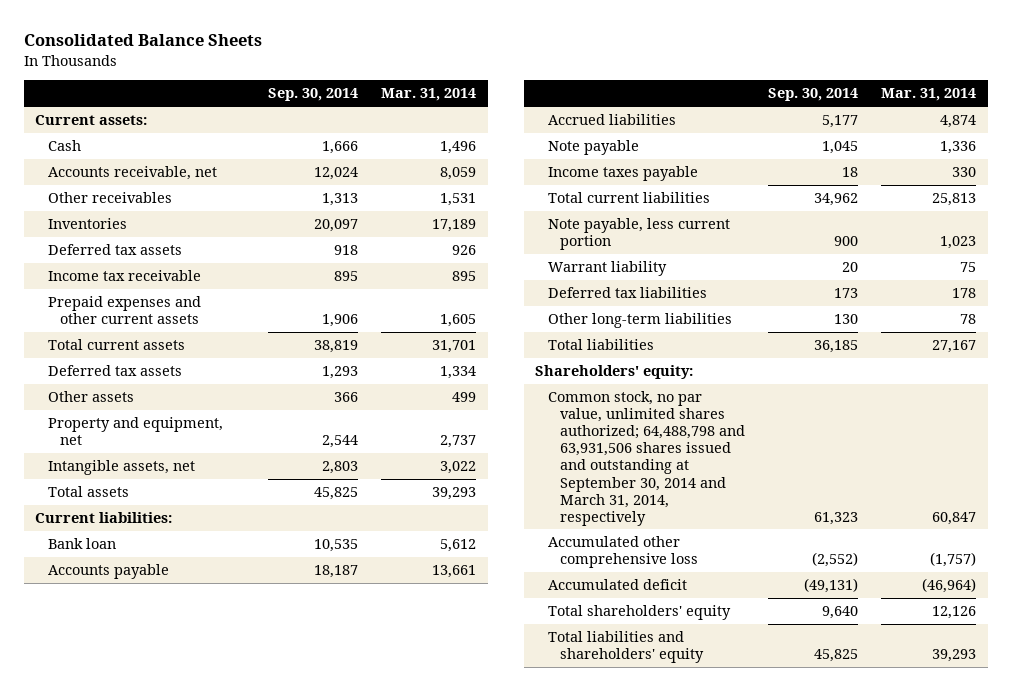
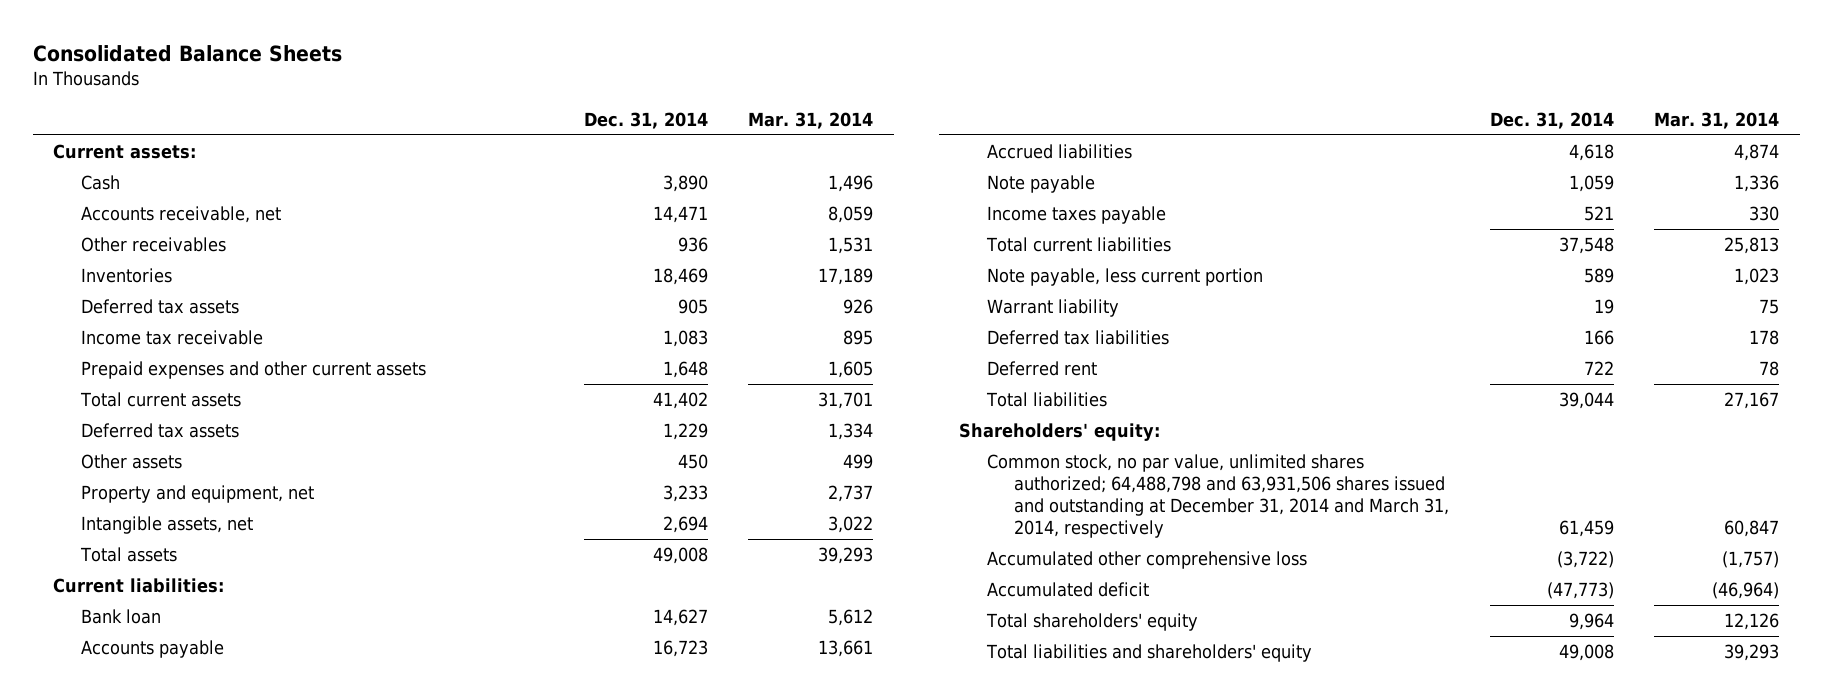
[267,88,358,102] Sep. 30, 2014 -> none
none -> [583,111,708,129] Dec. 31, 2014
[547,313,732,329] Other long-term liabilities -> none
none -> [986,361,1097,377] Deferred rent
[547,391,746,526] Common stock, no par value, unlimited shares authorized; 64,488,798 and 63,931,506 shares issued and outstanding at September 30, 2014 and March 31, 2014, respectively -> [986,454,1449,539] Common stock, no par value, unlimited shares authorized; 64,488,798 and 63,931,506 shares issued and outstanding at December 31, 2014 and March 31, 2014, respectively

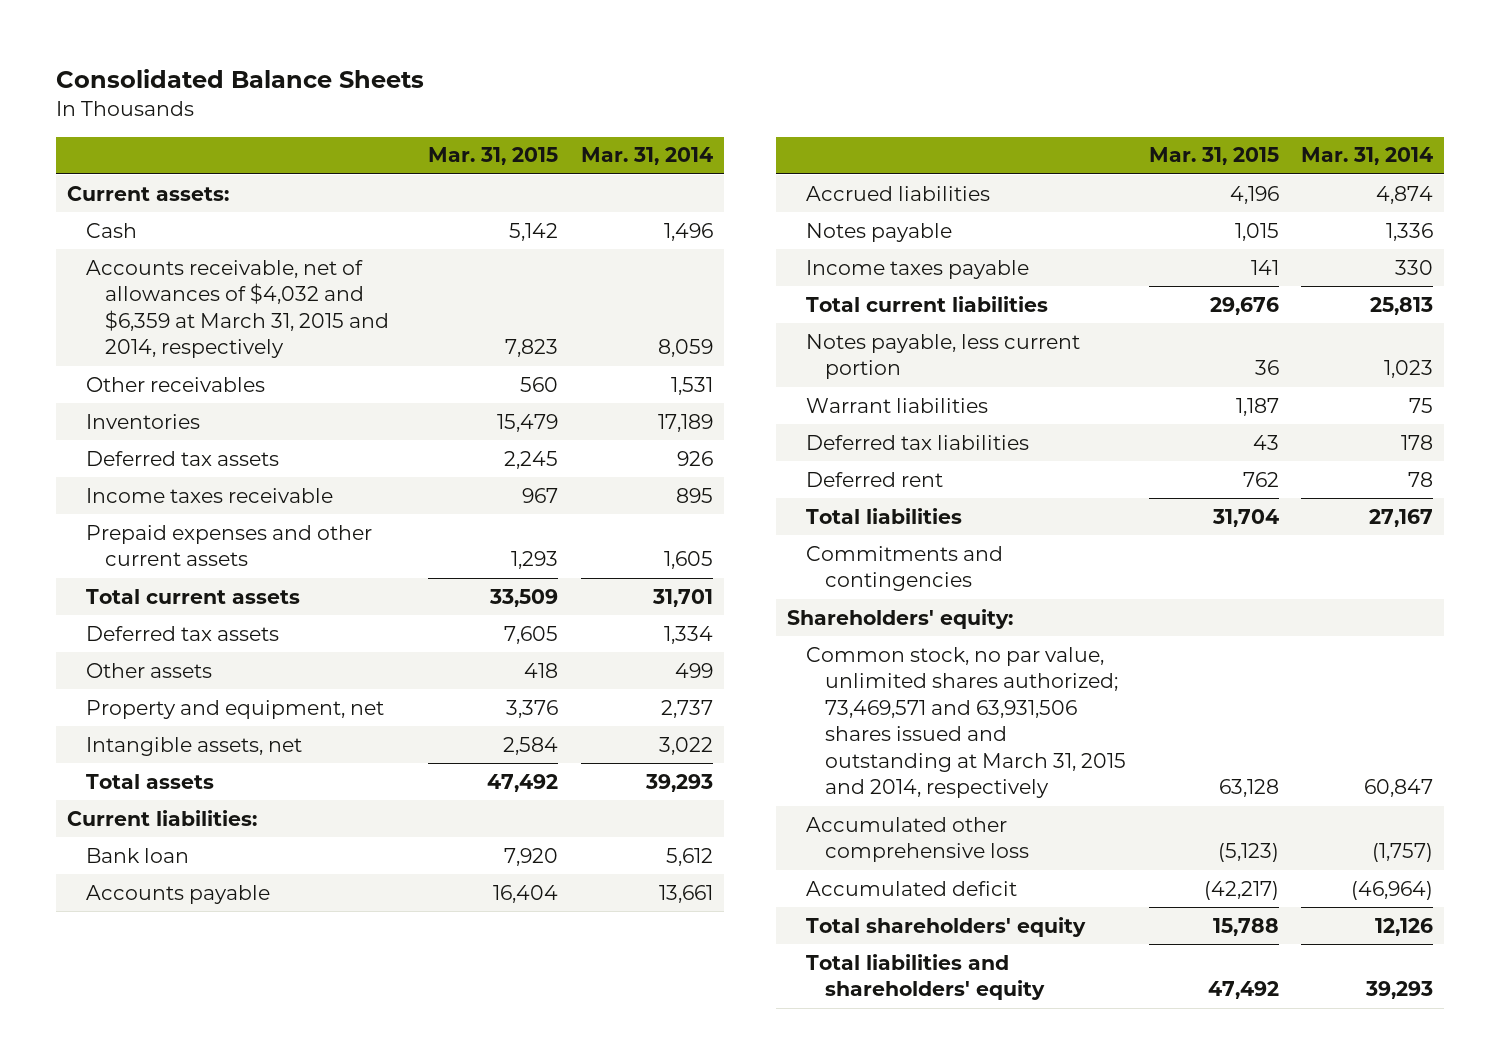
[583,111,708,129] Dec. 31, 2014 -> none
none -> [428,147,559,166] Mar. 31, 2015
[80,206,281,224] Accounts receivable, net -> [85,259,389,359] Accounts receivable, net of allowances of $4,032 and $6,359 at March 31, 2015 and 2014, respectively
[80,330,263,346] Income tax receivable -> [85,487,333,503] Income taxes receivable
[986,175,1095,194] Note payable -> [806,222,953,242] Notes payable
[986,268,1263,287] Note payable, less current portion -> [806,333,1081,380] Notes payable, less current portion
[986,299,1119,318] Warrant liability -> [806,397,989,413] Warrant liabilities
none -> [806,545,1004,592] Commitments and contingencies
[986,454,1449,539] Common stock, no par value, unlimited shares authorized; 64,488,798 and 63,931,506 shares issued and outstanding at December 31, 2014 and March 31, 2014, respectively -> [806,646,1126,799] Common stock, no par value, unlimited shares authorized; 73,469,571 and 63,931,506 shares issued and outstanding at March 31, 2015 and 2014, respectively

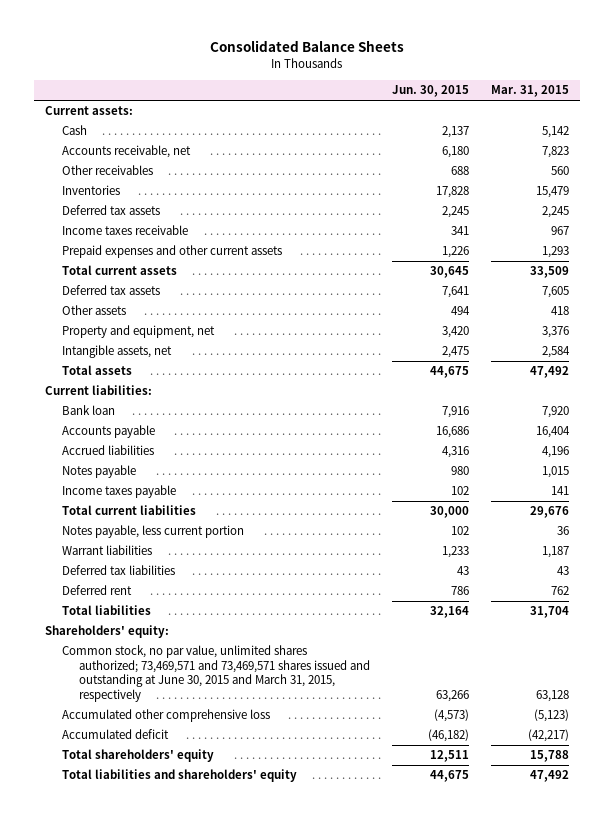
[580,147,713,166] Mar. 31, 2014 -> none
none -> [391,85,469,98] Jun. 30, 2015
[85,259,389,359] Accounts receivable, net of allowances of $4,032 and $6,359 at March 31, 2015 and 2014, respectively -> [62,145,192,159] Accounts receivable, net
[806,545,1004,592] Commitments and contingencies -> none
[806,646,1126,799] Common stock, no par value, unlimited shares authorized; 73,469,571 and 63,931,506 shares issued and outstanding at March 31, 2015 and 2014, respectively -> [62,645,371,702] Common stock, no par value, unlimited shares authorized; 73,469,571 and 73,469,571 shares issued and outstanding at June 30, 2015 and March 31, 2015, respectively

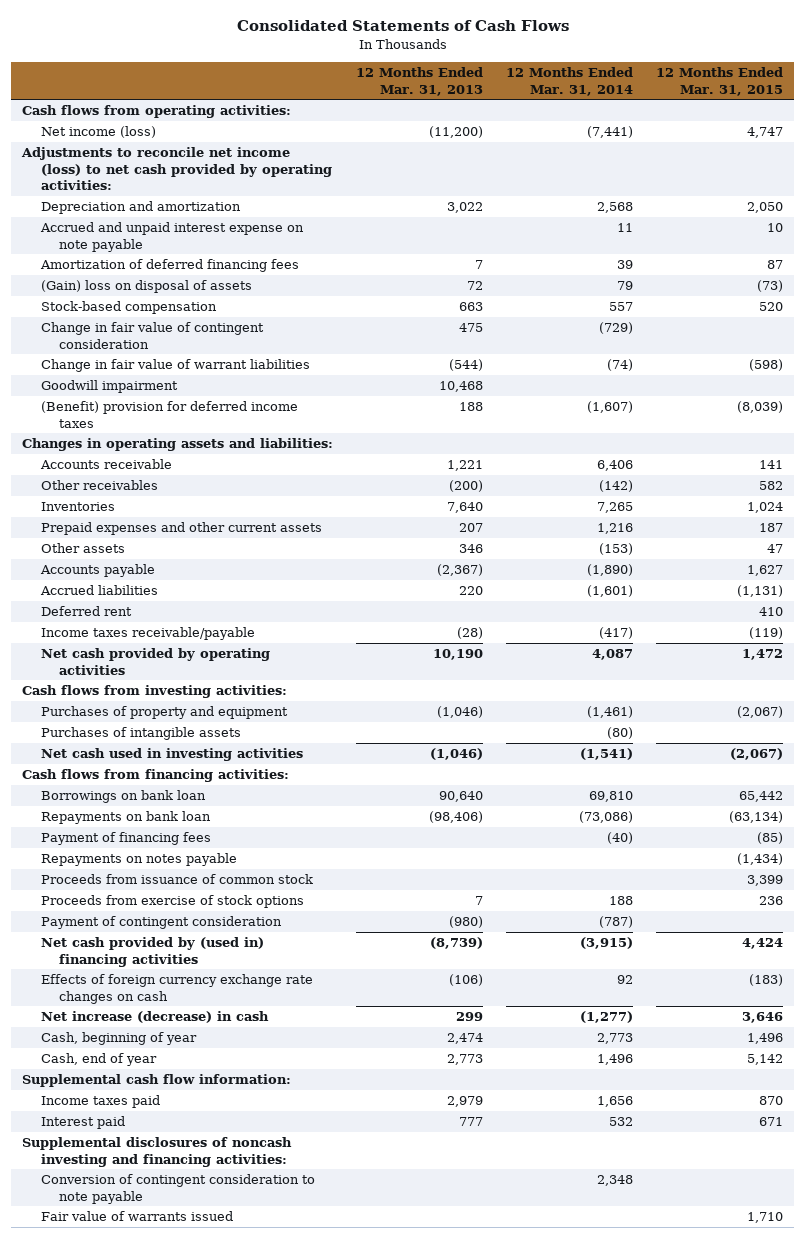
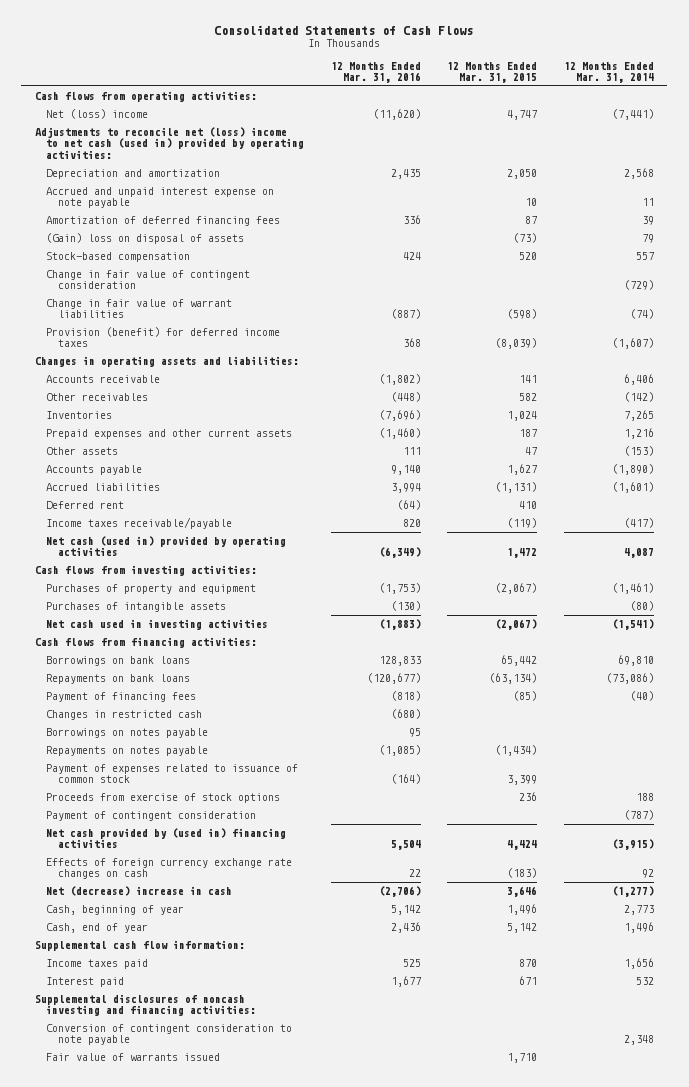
[356,66,484,96] 12 Months Ended Mar. 31, 2013 -> none
none -> [330,61,421,83] 12 Months Ended Mar. 31, 2016
[40,126,156,139] Net income (loss) -> [46,109,149,120] Net (loss) income
[21,147,332,191] Adjustments to reconcile net income (loss) to net cash provided by operating activities: -> [34,127,305,159] Adjustments to reconcile net (loss) income to net cash (used in) provided by operating activities:
[40,380,178,394] Goodwill impairment -> none
[40,401,298,428] (Benefit) provision for deferred income taxes -> [46,327,281,348] Provision (benefit) for deferred income taxes
[40,648,270,675] Net cash provided by operating activities -> [46,536,287,557] Net cash (used in) provided by operating activities
[40,790,206,804] Borrowings on bank loan -> [46,656,191,667] Borrowings on bank loans
[40,811,211,825] Repayments on bank loan -> [46,674,191,685] Repayments on bank loans
none -> [46,710,203,721] Changes in restricted cash
none -> [46,728,209,739] Borrowings on notes payable
[40,874,313,885] Proceeds from issuance of common stock -> [46,764,299,784] Payment of expenses related to issuance of common stock
[40,1011,269,1024] Net increase (decrease) in cash -> [46,886,233,897] Net (decrease) increase in cash

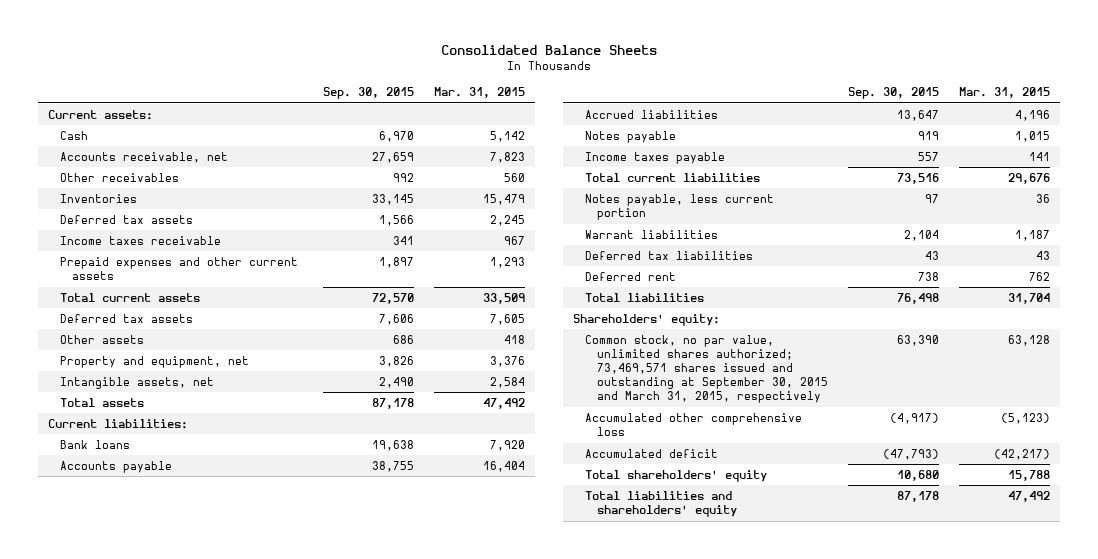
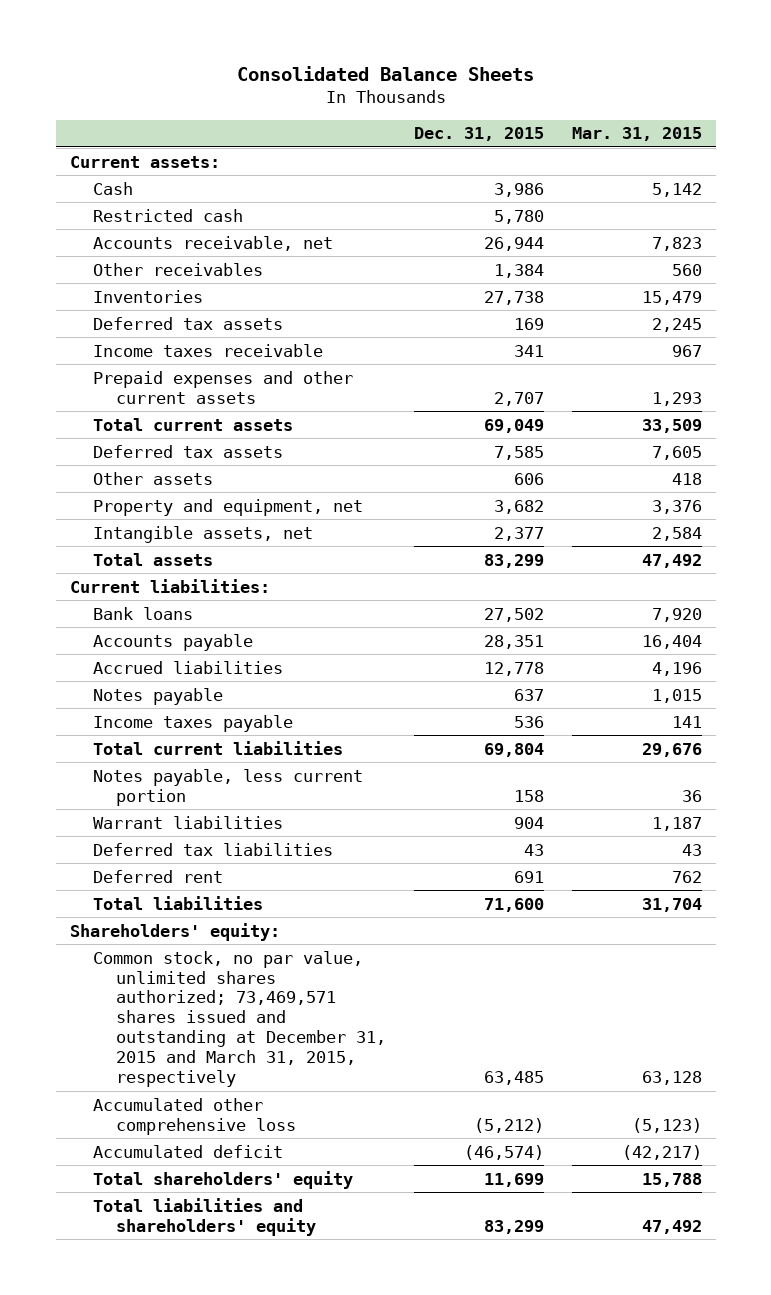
[323,87,415,100] Sep. 30, 2015 -> none
none -> [413,127,544,142] Dec. 31, 2015
none -> [92,208,243,222] Restricted cash
[585,334,829,404] Common stock, no par value, unlimited shares authorized; 73,469,571 shares issued and outstanding at September 30, 2015 and March 31, 2015, respectively -> [92,950,386,1088] Common stock, no par value, unlimited shares authorized; 73,469,571 shares issued and outstanding at December 31, 2015 and March 31, 2015, respectively

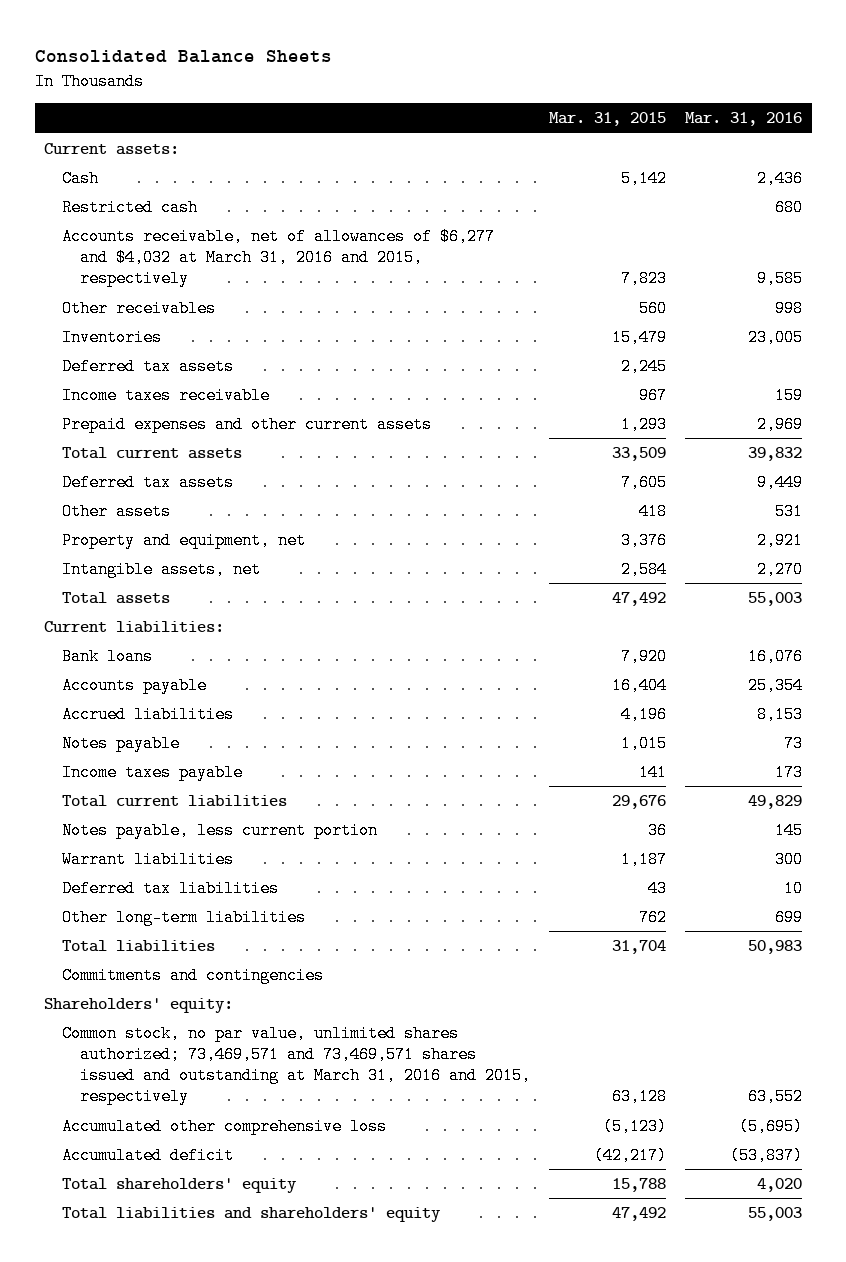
[413,127,544,142] Dec. 31, 2015 -> none
none -> [685,112,803,127] Mar. 31, 2016
[92,235,333,251] Accounts receivable, net -> [61,228,495,288] Accounts receivable, net of allowances of $6,277 and $4,032 at March 31, 2016 and 2015, respectively
[92,869,223,883] Deferred rent -> [61,909,306,927] Other long-term liabilities
none -> [61,967,324,985] Commitments and contingencies
[92,950,386,1088] Common stock, no par value, unlimited shares authorized; 73,469,571 shares issued and outstanding at December 31, 2015 and March 31, 2015, respectively -> [61,1025,531,1106] Common stock, no par value, unlimited shares authorized; 73,469,571 and 73,469,571 shares issued and outstanding at March 31, 2016 and 2015, respectively

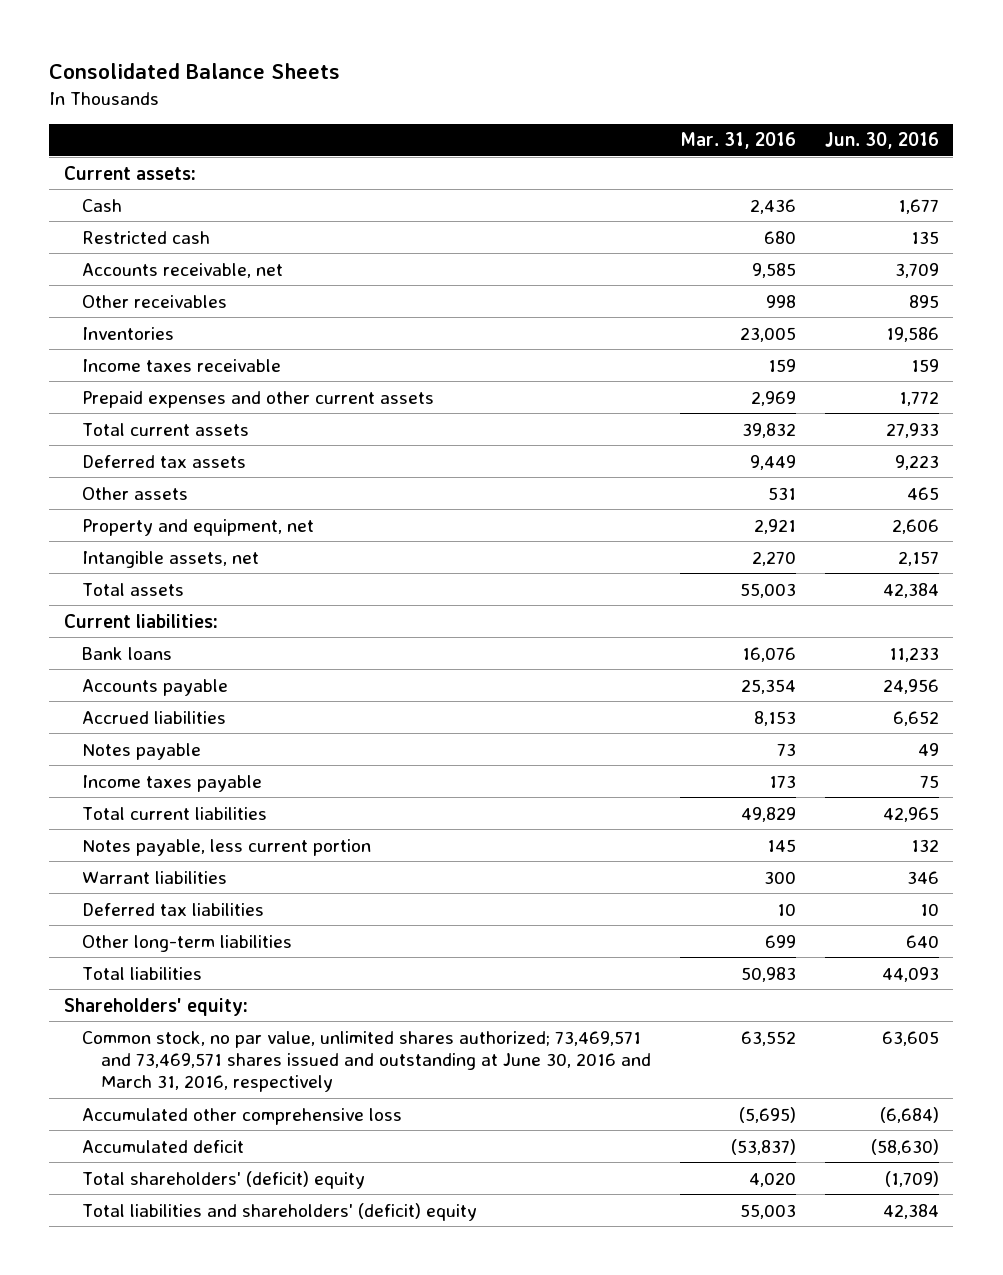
[548,112,666,127] Mar. 31, 2015 -> none
none -> [824,132,939,150] Jun. 30, 2016
[61,228,495,288] Accounts receivable, net of allowances of $6,277 and $4,032 at March 31, 2016 and 2015, respectively -> [82,262,284,278] Accounts receivable, net
[61,358,234,376] Deferred tax assets -> none
[61,967,324,985] Commitments and contingencies -> none
[61,1025,531,1106] Common stock, no par value, unlimited shares authorized; 73,469,571 and 73,469,571 shares issued and outstanding at March 31, 2016 and 2015, respectively -> [82,1030,651,1093] Common stock, no par value, unlimited shares authorized; 73,469,571 and 73,469,571 shares issued and outstanding at June 30, 2016 and March 31, 2016, respectively
[61,1178,297,1194] Total shareholders' equity -> [82,1170,366,1189] Total shareholders' (deficit) equity
[61,1207,441,1223] Total liabilities and shareholders' equity -> [82,1202,478,1221] Total liabilities and shareholders' (deficit) equity

